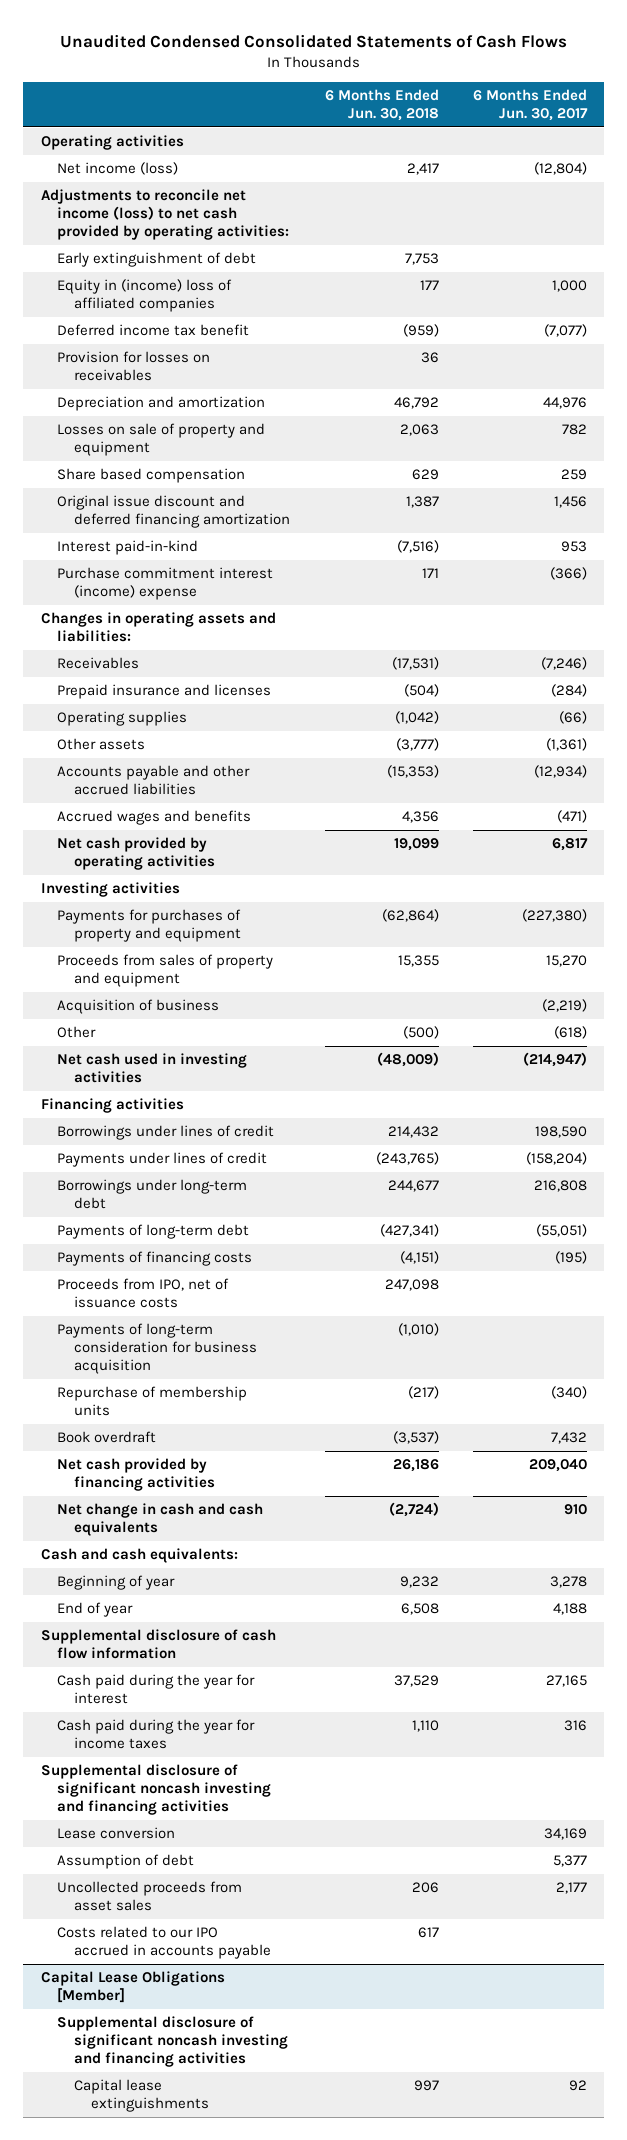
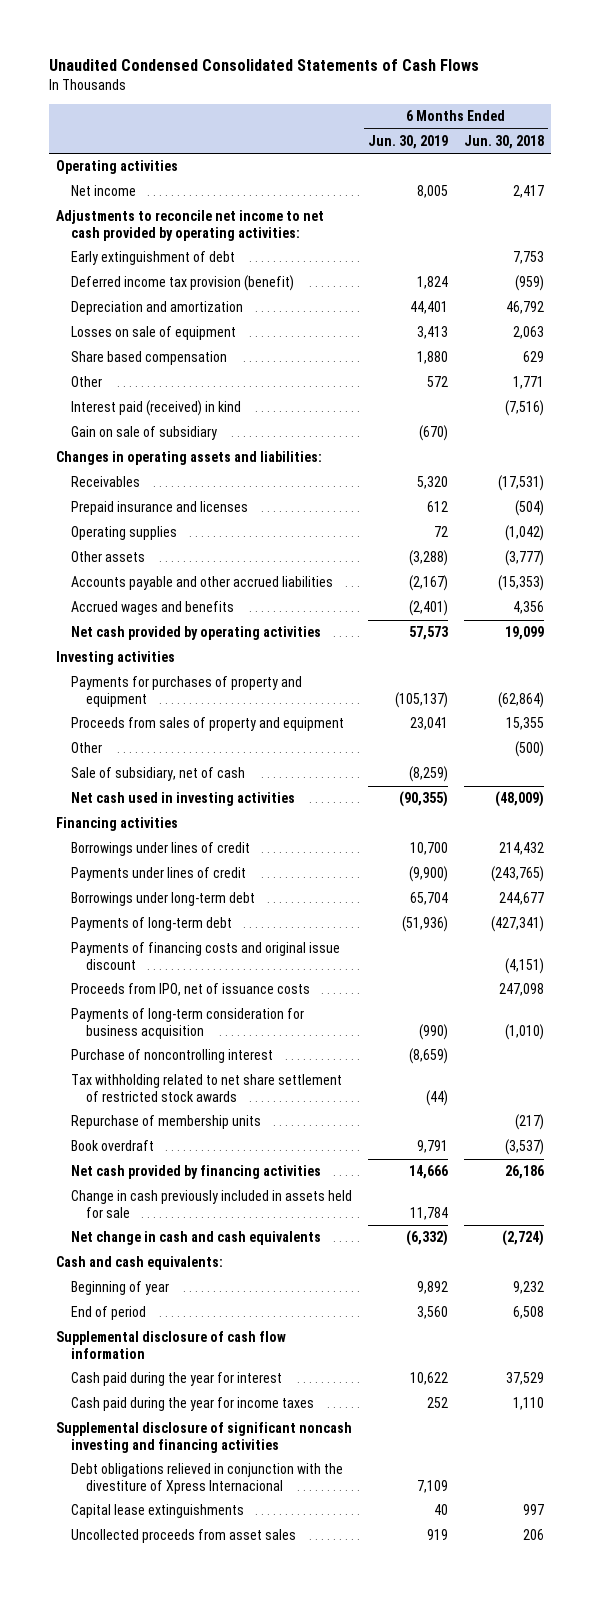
[472,89,588,121] 6 Months Ended Jun. 30, 2017 -> none
none -> [368,134,449,149] Jun. 30, 2019
[57,162,179,176] Net income (loss) -> [71,185,137,197] Net income
[40,189,290,240] Adjustments to reconcile net income (loss) to net cash provided by operating activities: -> [56,210,325,241] Adjustments to reconcile net income to net cash provided by operating activities:
[57,279,233,313] Equity in (income) loss of affiliated companies -> none
[57,351,211,382] Provision for losses on receivables -> none
[57,324,250,337] Deferred income tax benefit -> [71,275,295,292] Deferred income tax provision (benefit)
[57,423,266,457] Losses on sale of property and equipment -> [71,326,237,341] Losses on sale of equipment
[57,495,291,529] Original issue discount and deferred financing amortization -> none
[57,567,274,601] Purchase commitment interest (income) expense -> none
none -> [71,376,103,388] Other
[57,540,199,556] Interest paid-in-kind -> [71,400,242,417] Interest paid (received) in kind
none -> [71,426,218,441] Gain on sale of subsidiary
[57,999,220,1015] Acquisition of business -> none
none -> [71,767,246,782] Sale of subsidiary, net of cash
[57,1251,253,1267] Payments of financing costs -> [71,942,341,970] Payments of financing costs and original issue discount
none -> [71,1049,274,1064] Purchase of noncontrolling interest
none -> [71,1074,343,1102] Tax withholding related to net share settlement of restricted stock awards
none -> [71,1190,353,1218] Change in cash previously included in assets held for sale
[57,1602,134,1618] End of year -> [71,1306,147,1321] End of period
[57,1827,176,1840] Lease conversion -> none
[57,1854,195,1870] Assumption of debt -> none
[57,1926,272,1960] Costs related to our IPO accrued in accounts payable -> none
[40,1971,225,2004] Capital Lease Obligations [Member] -> none
[57,2016,289,2067] Supplemental disclosure of significant noncash investing and financing activities -> none
none -> [71,1463,344,1494] Debt obligations relieved in conjunction with the divestiture of Xpress Internacional
[57,1881,243,1912] Uncollected proceeds from asset sales -> [71,1529,297,1544] Uncollected proceeds from asset sales

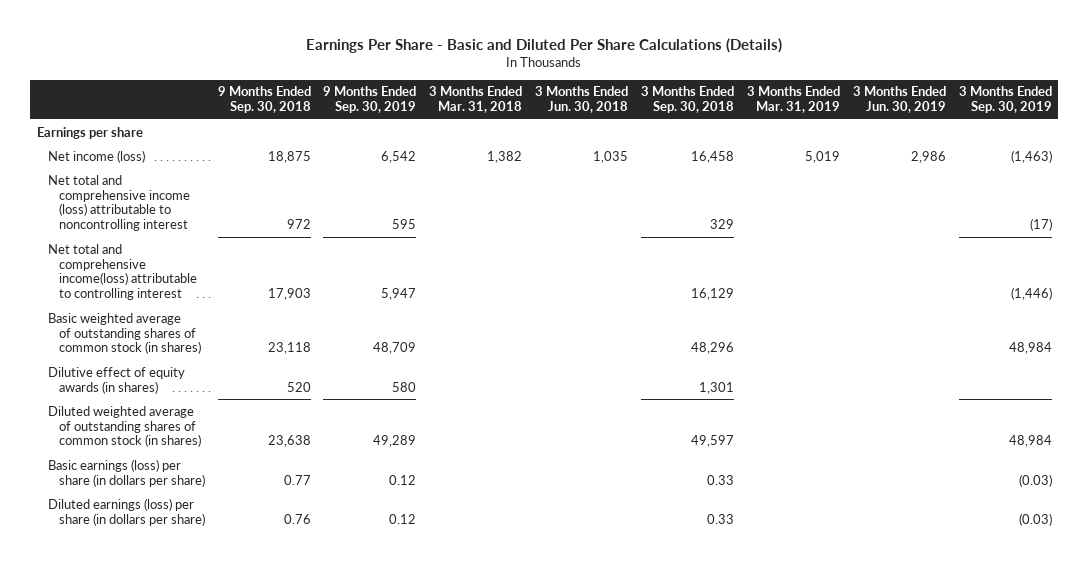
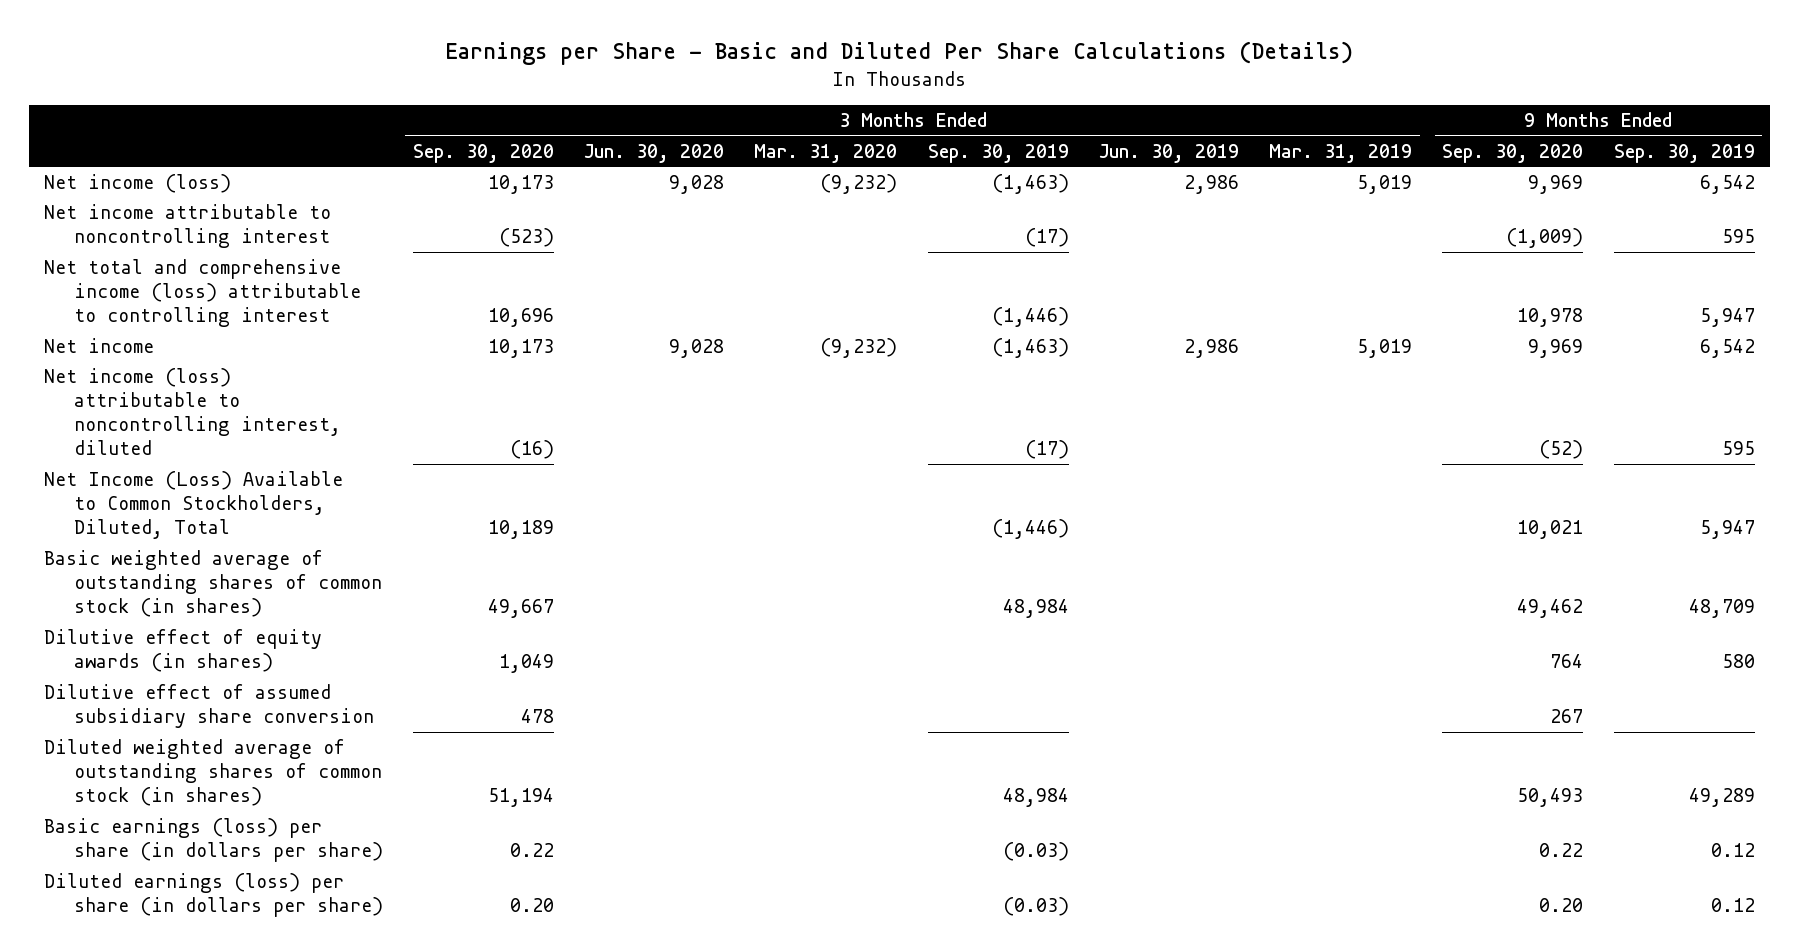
[306,37,783,53] Earnings Per Share - Basic and Diluted Per Share Calculations (Details) -> [445,41,1354,66] Earnings per Share - Basic and Diluted Per Share Calculations (Details)
[217,86,311,114] 9 Months Ended Sep. 30, 2018 -> none
[429,86,523,114] 3 Months Ended Mar. 31, 2018 -> none
[535,86,629,114] 3 Months Ended Jun. 30, 2018 -> none
[640,86,734,114] 3 Months Ended Sep. 30, 2018 -> none
none -> [413,143,555,163] Sep. 30, 2020
none -> [584,143,725,163] Jun. 30, 2020
none -> [754,143,898,163] Mar. 31, 2020
none -> [1442,143,1584,163] Sep. 30, 2020
[36,126,143,139] Earnings per share -> none
[47,174,190,232] Net total and comprehensive income (loss) attributable to noncontrolling interest -> [43,203,331,249] Net income attributable to noncontrolling interest
[47,243,197,301] Net total and comprehensive income(loss) attributable to controlling interest -> [43,258,361,328] Net total and comprehensive income (loss) attributable to controlling interest
none -> [43,337,154,353] Net income
none -> [43,367,341,456] Net income (loss) attributable to noncontrolling interest, diluted
none -> [43,470,343,540] Net Income (Loss) Available to Common Stockholders, Diluted, Total
none -> [43,683,374,729] Dilutive effect of assumed subsidiary share conversion

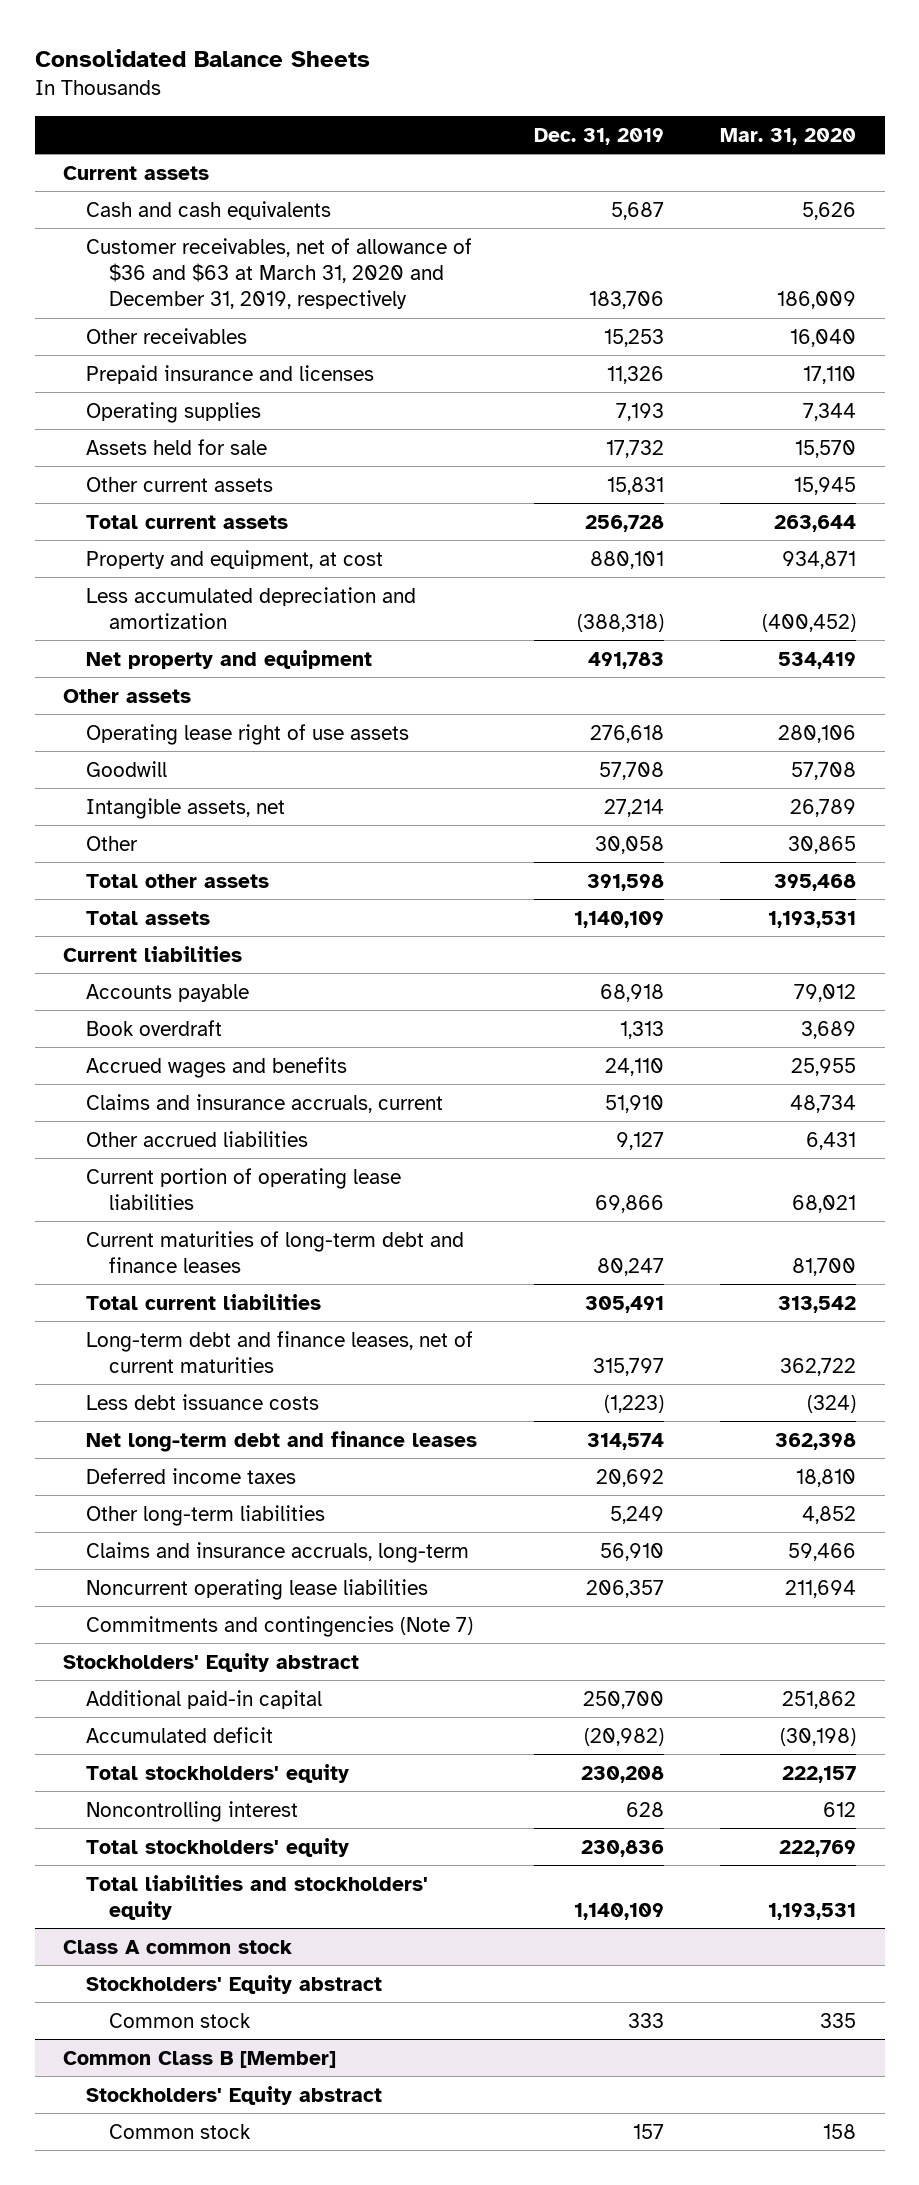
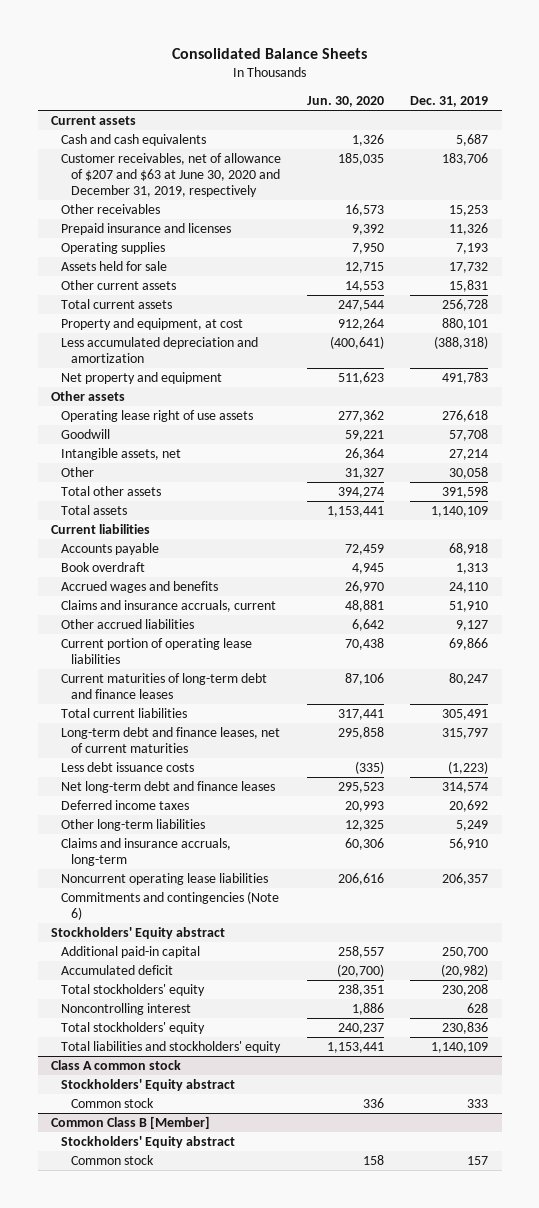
[720,127,857,145] Mar. 31, 2020 -> none
none -> [307,96,385,108] Jun. 30, 2020
[85,237,472,310] Customer receivables, net of allowance of $36 and $63 at March 31, 2020 and December 31, 2019, respectively -> [60,152,281,197] Customer receivables, net of allowance of $207 and $63 at June 30, 2020 and December 31, 2019, respectively
[85,1615,473,1637] Commitments and contingencies (Note 7) -> [60,890,279,920] Commitments and contingencies (Note 6)

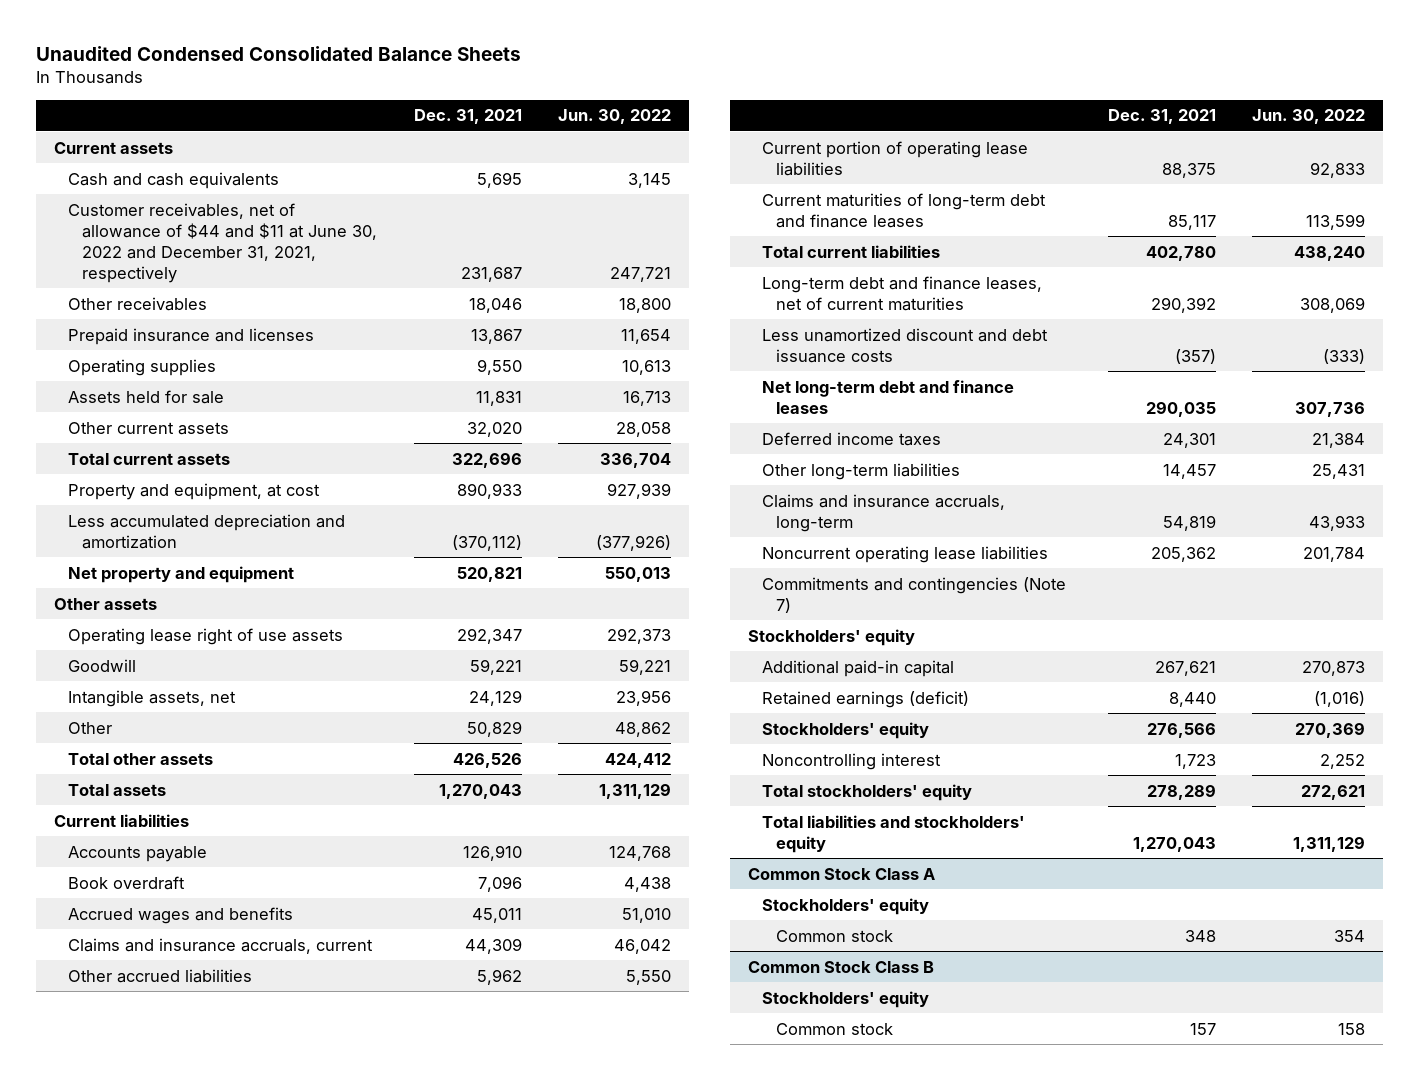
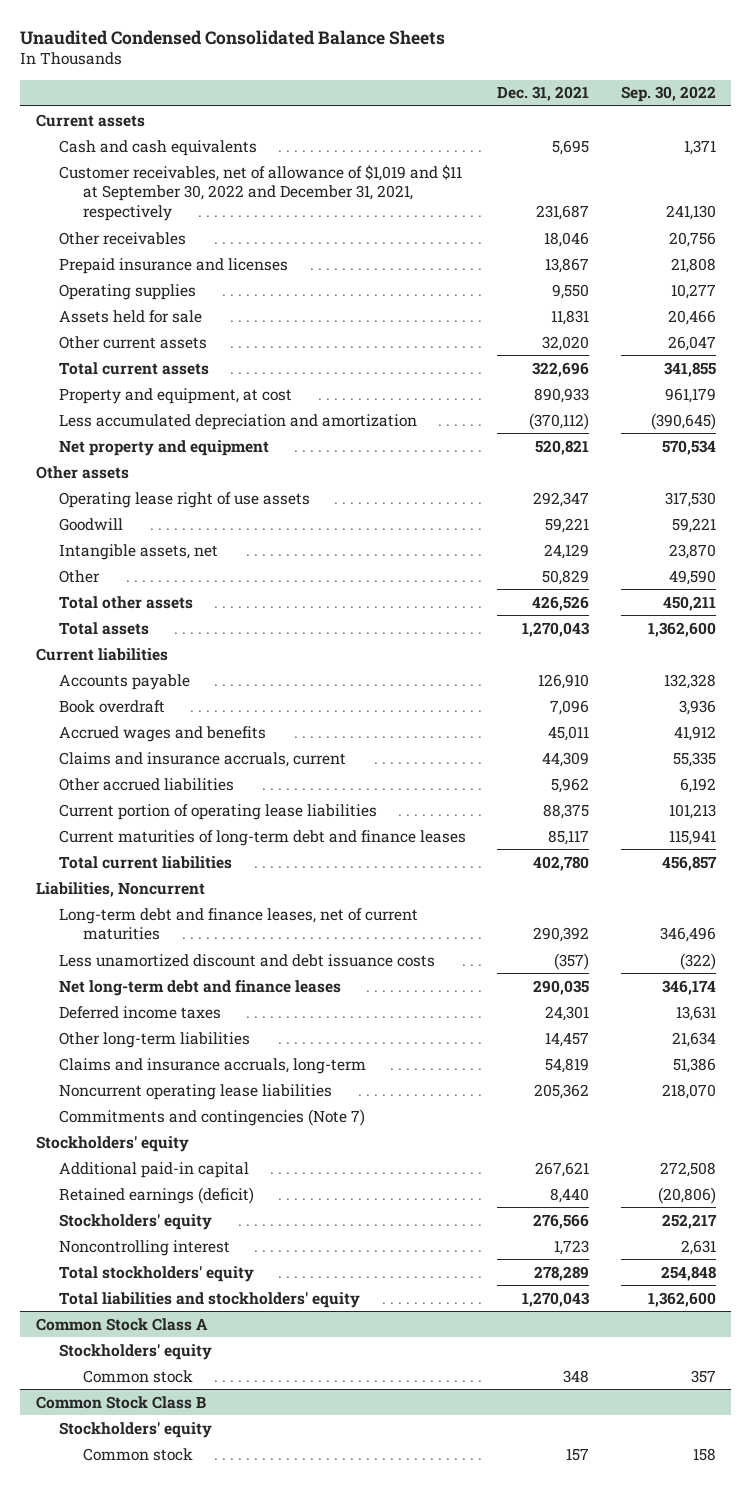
[557,109,671,125] Jun. 30, 2022 -> none
none -> [620,86,716,103] Sep. 30, 2022
[68,202,378,283] Customer receivables, net of allowance of $44 and $11 at June 30, 2022 and December 31, 2021, respectively -> [59,164,463,222] Customer receivables, net of allowance of $1,019 and $11 at September 30, 2022 and December 31, 2021, respectively
none -> [35,881,205,897] Liabilities, Noncurrent

